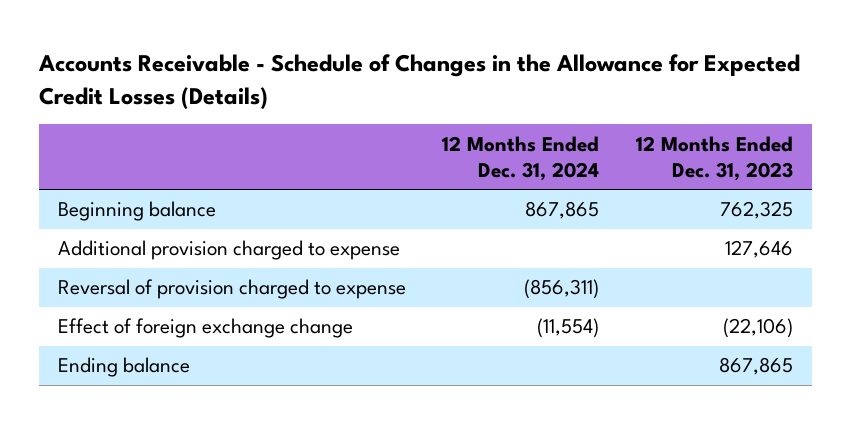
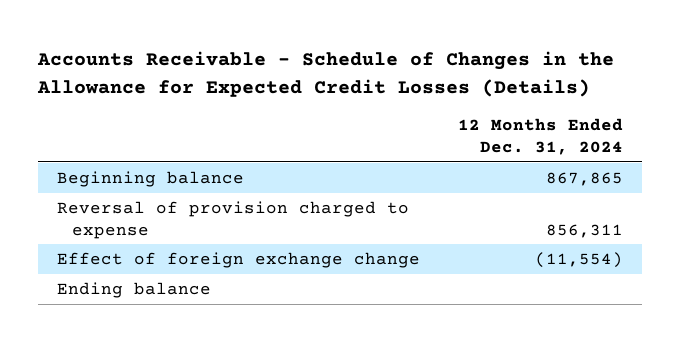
[636,135,794,181] 12 Months Ended Dec. 31, 2023 -> none
[57,240,400,261] Additional provision charged to expense -> none
[524,279,600,300] (856,311) -> [545,223,623,238] 856,311

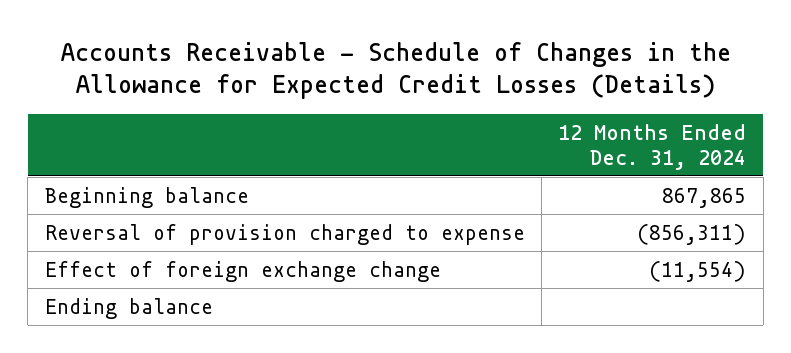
[545,223,623,238] 856,311 -> [637,223,747,245] (856,311)

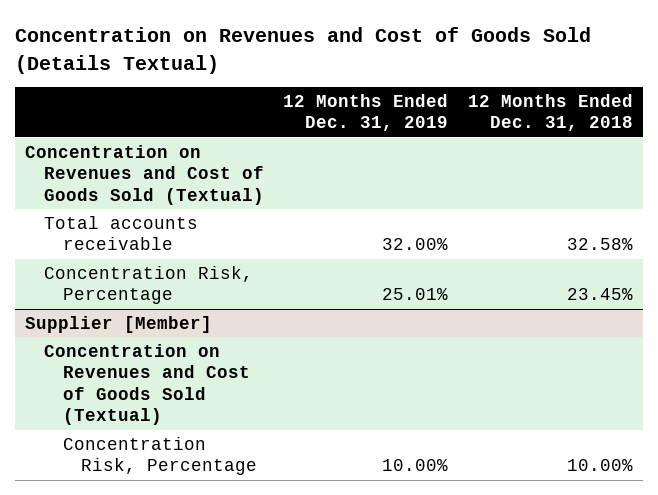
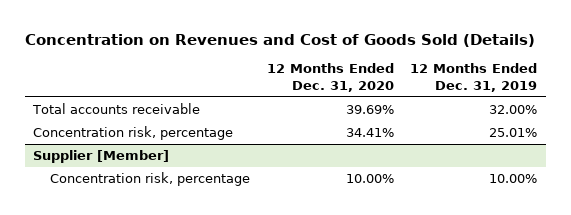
[15,27,592,74] Concentration on Revenues and Cost of Goods Sold (Details Textual) -> [24,33,535,47] Concentration on Revenues and Cost of Goods Sold (Details)
[467,93,633,132] 12 Months Ended Dec. 31, 2018 -> none
none -> [266,63,394,92] 12 Months Ended Dec. 31, 2020
[25,144,264,205] Concentration on Revenues and Cost of Goods Sold (Textual) -> none
[43,265,253,305] Concentration Risk, Percentage -> [33,126,234,141] Concentration risk, percentage
[43,343,250,426] Concentration on Revenues and Cost of Goods Sold (Textual) -> none
[62,436,258,476] Concentration Risk, Percentage -> [50,172,251,187] Concentration risk, percentage

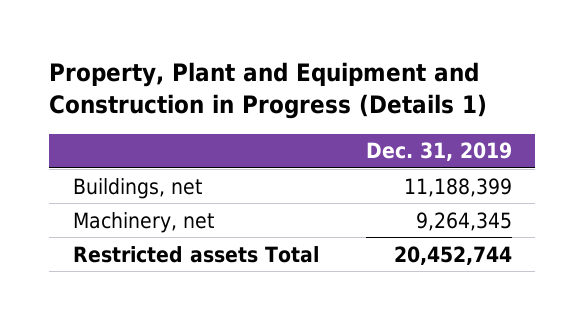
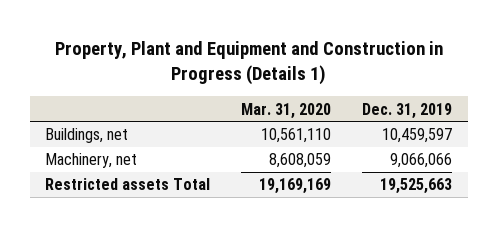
none -> [241,102,332,119] Mar. 31, 2020
[403,177,512,197] 11,188,399 -> [382,128,453,144] 10,459,597
[415,211,512,231] 9,264,345 -> [390,153,453,169] 9,066,066
[393,245,512,265] 20,452,744 -> [380,178,453,195] 19,525,663

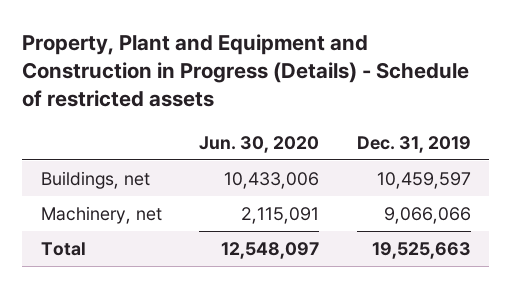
[54,40,443,86] Property, Plant and Equipment and Construction in Progress (Details 1) -> [22,34,470,108] Property, Plant and Equipment and Construction in Progress (Details) - Schedule of restricted assets
[241,102,332,119] Mar. 31, 2020 -> none
none -> [199,135,320,153] Jun. 30, 2020
[45,178,211,191] Restricted assets Total -> [40,242,86,257] Total

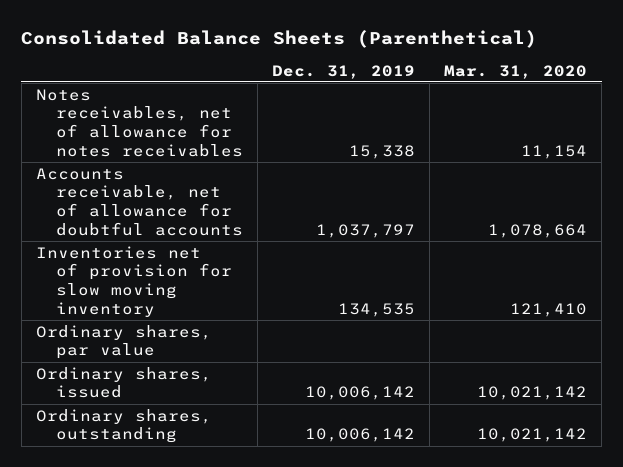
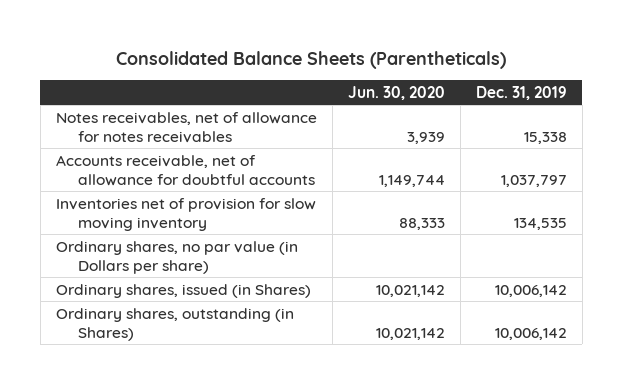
[21,30,538,49] Consolidated Balance Sheets (Parenthetical) -> [116,50,507,69] Consolidated Balance Sheets (Parentheticals)
[444,64,588,79] Mar. 31, 2020 -> none
none -> [347,85,445,100] Jun. 30, 2020
[35,324,212,360] Ordinary shares, par value -> [55,240,298,274] Ordinary shares, no par value (in Dollars per share)
[35,366,212,399] Ordinary shares, issued -> [55,283,311,298] Ordinary shares, issued (in Shares)
[35,408,212,444] Ordinary shares, outstanding -> [55,307,294,341] Ordinary shares, outstanding (in Shares)

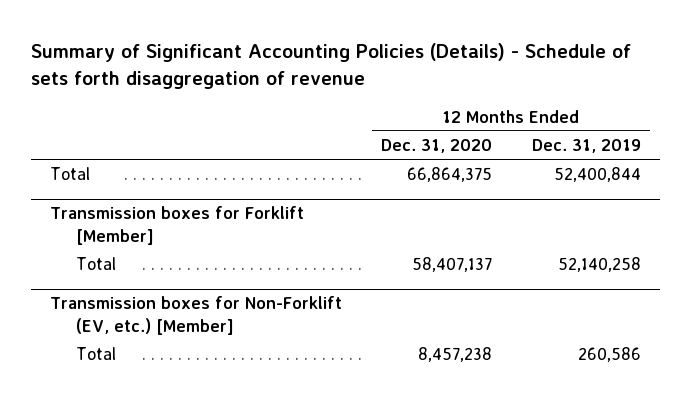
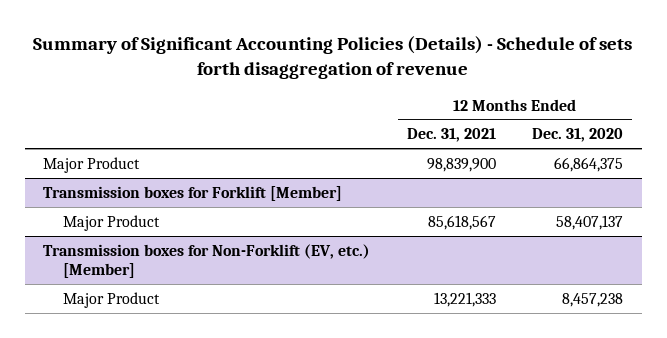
[531,139,641,154] Dec. 31, 2019 -> none
none -> [406,128,496,143] Dec. 31, 2021
[50,167,91,181] Total -> [43,156,141,173] Major Product
[76,257,117,271] Total -> [62,214,160,231] Major Product
[76,347,117,361] Total -> [62,291,160,308] Major Product

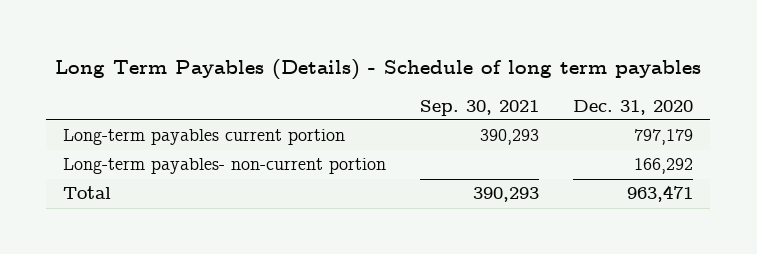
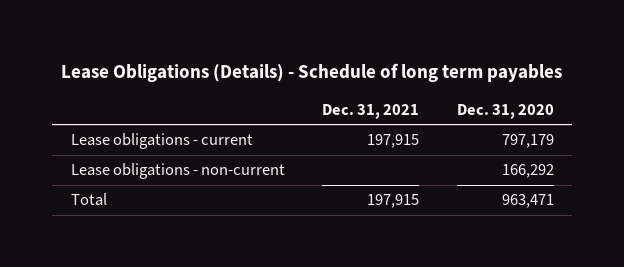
[55,58,702,80] Long Term Payables (Details) - Schedule of long term payables -> [61,62,563,82] Lease Obligations (Details) - Schedule of long term payables
[420,99,540,116] Sep. 30, 2021 -> none
none -> [322,104,420,120] Dec. 31, 2021
[63,129,346,146] Long-term payables current portion -> [70,133,253,150] Lease obligations - current
[63,158,387,175] Long-term payables- non-current portion -> [70,163,285,180] Lease obligations - non-current

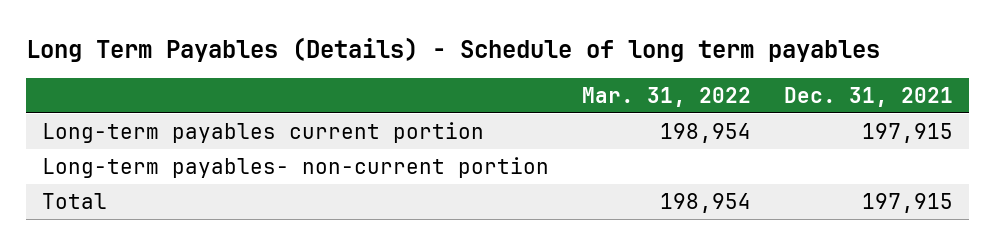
[61,62,563,82] Lease Obligations (Details) - Schedule of long term payables -> [26,36,881,62] Long Term Payables (Details) - Schedule of long term payables
[456,104,554,120] Dec. 31, 2020 -> none
none -> [582,86,752,107] Mar. 31, 2022
[70,133,253,150] Lease obligations - current -> [42,121,485,143] Long-term payables current portion
[70,163,285,180] Lease obligations - non-current -> [42,156,550,178] Long-term payables- non-current portion

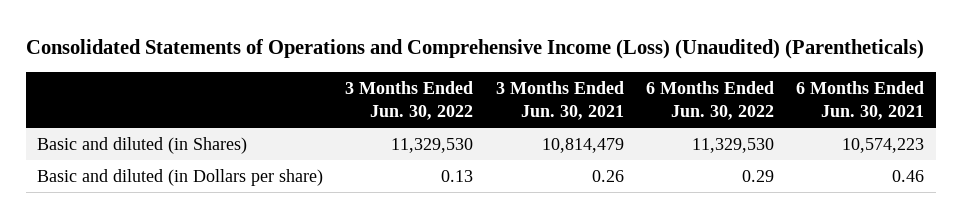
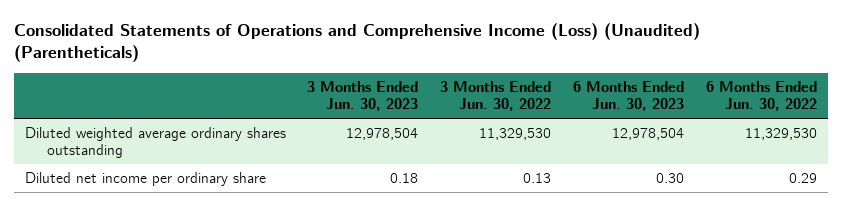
[495,80,624,120] 3 Months Ended Jun. 30, 2021 -> none
[796,80,925,120] 6 Months Ended Jun. 30, 2021 -> none
none -> [307,80,419,112] 3 Months Ended Jun. 30, 2023
none -> [573,80,685,112] 6 Months Ended Jun. 30, 2023
[37,137,248,155] Basic and diluted (in Shares) -> [24,126,286,159] Diluted weighted average ordinary shares outstanding
[37,169,324,187] Basic and diluted (in Dollars per share) -> [24,171,266,186] Diluted net income per ordinary share

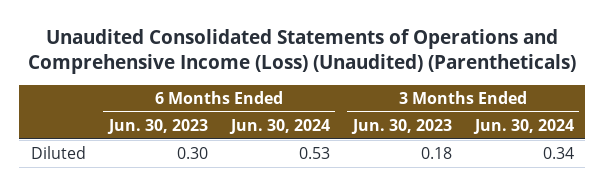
[13,23,700,63] Consolidated Statements of Operations and Comprehensive Income (Loss) (Unaudited) (Parentheticals) -> [28,29,577,75] Unaudited Consolidated Statements of Operations and Comprehensive Income (Loss) (Unaudited) (Parentheticals)
[440,80,552,112] 3 Months Ended Jun. 30, 2022 -> none
[705,80,817,112] 6 Months Ended Jun. 30, 2022 -> none
none -> [228,118,330,134] Jun. 30, 2024
none -> [472,118,574,134] Jun. 30, 2024
[24,126,286,159] Diluted weighted average ordinary shares outstanding -> none
[24,171,266,186] Diluted net income per ordinary share -> [30,146,86,160] Diluted

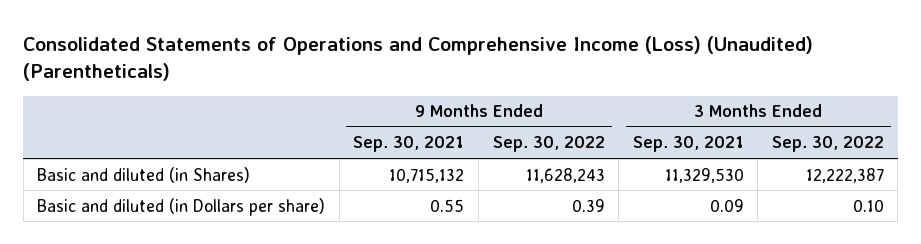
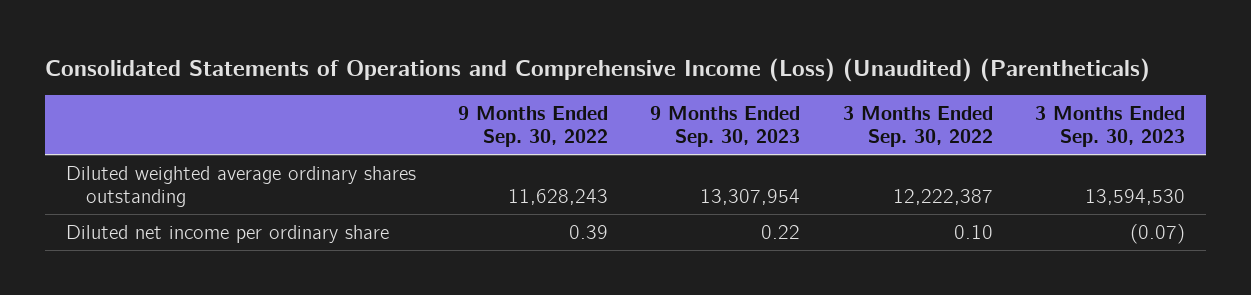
[353,136,465,153] Sep. 30, 2021 -> none
[632,136,744,153] Sep. 30, 2021 -> none
none -> [650,106,801,147] 9 Months Ended Sep. 30, 2023
none -> [1034,106,1185,147] 3 Months Ended Sep. 30, 2023
[37,166,251,183] Basic and diluted (in Shares) -> [66,165,417,207] Diluted weighted average ordinary shares outstanding
[37,197,326,216] Basic and diluted (in Dollars per share) -> [66,224,390,243] Diluted net income per ordinary share

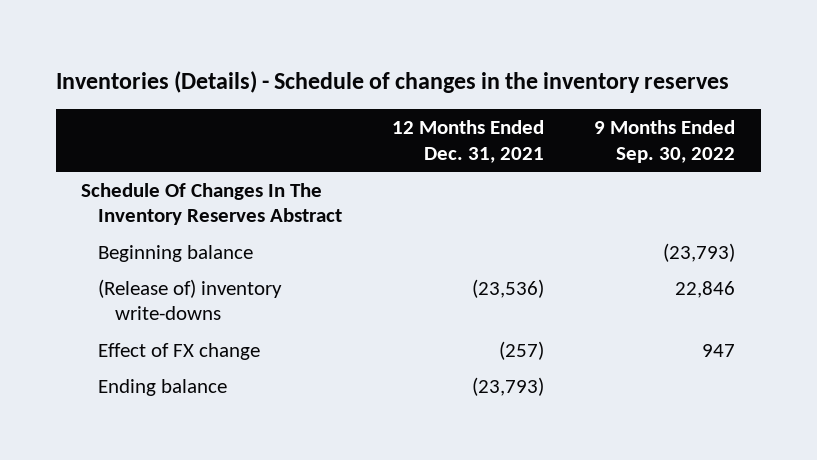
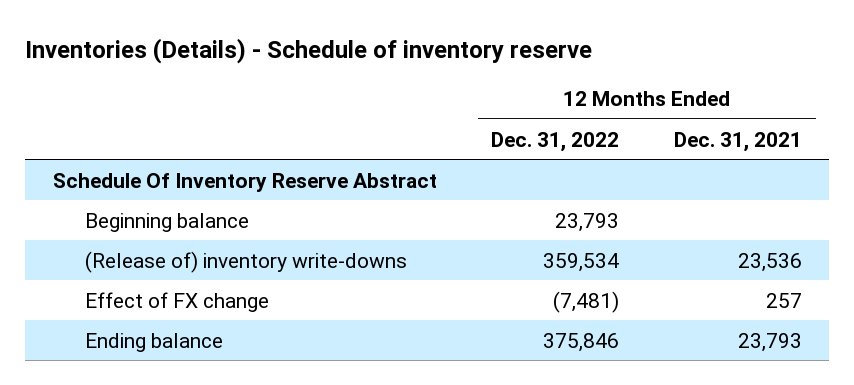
[56,70,730,93] Inventories (Details) - Schedule of changes in the inventory reserves -> [25,37,593,64] Inventories (Details) - Schedule of inventory reserve
[594,120,736,163] 9 Months Ended Sep. 30, 2022 -> none
none -> [491,131,620,152] Dec. 31, 2022
[81,182,342,226] Schedule Of Changes In The Inventory Reserves Abstract -> none
none -> [52,172,437,192] Schedule Of Inventory Reserve Abstract
[472,278,545,298] (23,536) -> [737,252,802,272] 23,536
[499,340,545,360] (257) -> [765,292,802,308] 257
[472,376,545,396] (23,793) -> [737,332,802,352] 23,793

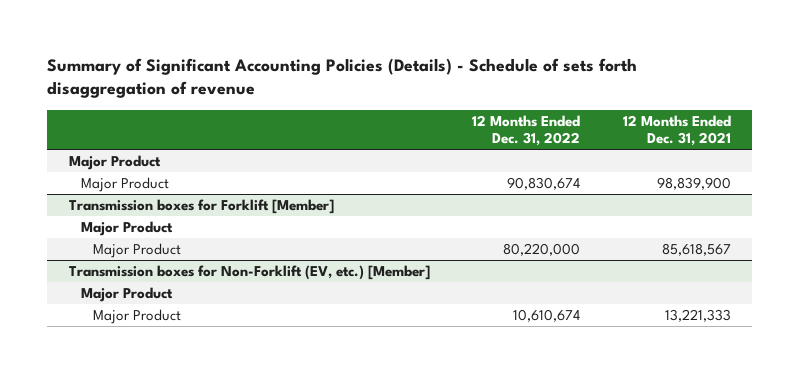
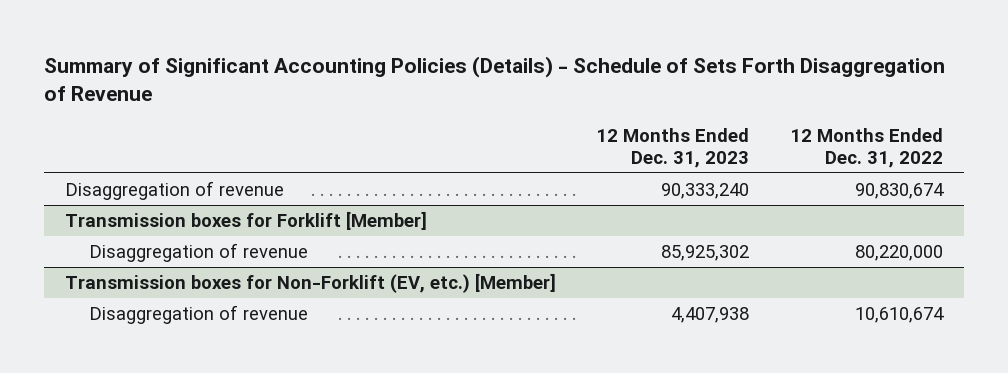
[47,57,638,99] Summary of Significant Accounting Policies (Details) - Schedule of sets forth disaggregation of revenue -> [44,55,946,102] Summary of Significant Accounting Policies (Details) - Schedule of Sets Forth Disaggregation of Revenue
[622,114,731,147] 12 Months Ended Dec. 31, 2021 -> none
none -> [596,127,750,168] 12 Months Ended Dec. 31, 2023
[68,155,161,171] Major Product -> none
[80,177,169,193] Major Product -> [64,181,284,201] Disaggregation of revenue
[80,221,173,237] Major Product -> none
[93,243,182,259] Major Product -> [88,243,308,263] Disaggregation of revenue
[80,287,173,303] Major Product -> none
[93,309,182,325] Major Product -> [88,305,308,325] Disaggregation of revenue

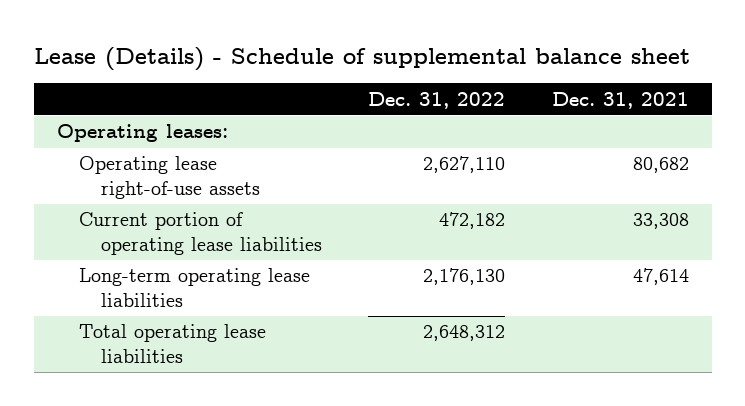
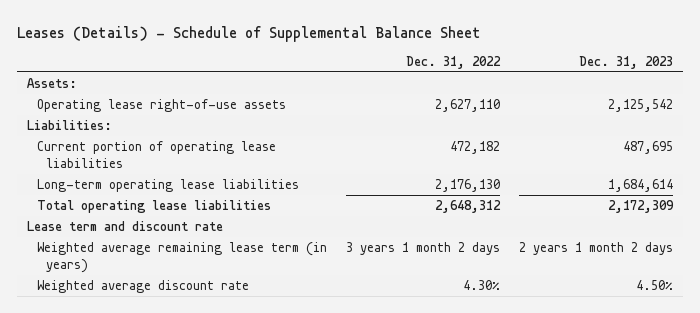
[33,46,690,71] Lease (Details) - Schedule of supplemental balance sheet -> [17,25,482,42] Leases (Details) - Schedule of Supplemental Balance Sheet
[551,91,689,109] Dec. 31, 2021 -> none
none -> [579,55,674,69] Dec. 31, 2023
[56,124,228,143] Operating leases: -> none
none -> [26,78,77,89] Assets:
none -> [26,120,112,131] Liabilities:
none -> [26,221,223,232] Lease term and discount rate
none -> [36,242,327,273] Weighted average remaining lease term (in years)
none -> [36,280,249,294] Weighted average discount rate

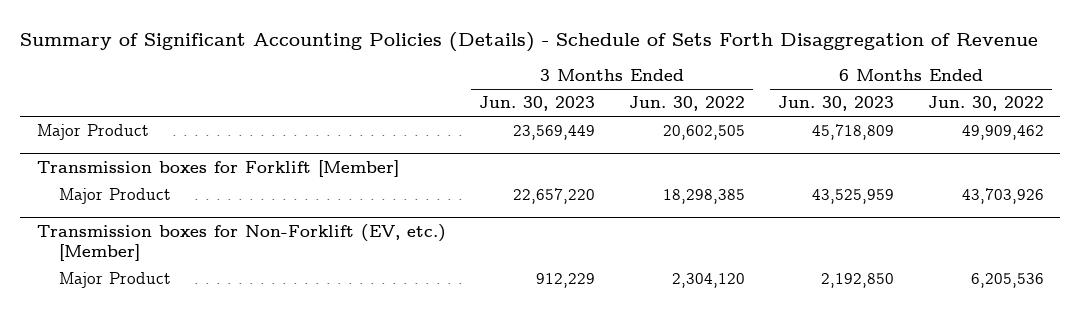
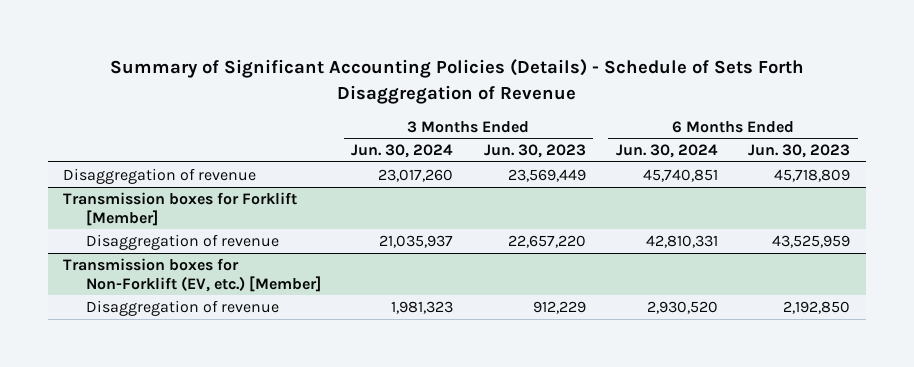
[628,96,745,112] Jun. 30, 2022 -> none
[927,96,1044,112] Jun. 30, 2022 -> none
none -> [351,144,454,159] Jun. 30, 2024
none -> [615,144,718,159] Jun. 30, 2024
[36,124,149,141] Major Product -> [63,167,257,184] Disaggregation of revenue
[58,188,171,205] Major Product -> [85,233,279,250] Disaggregation of revenue
[58,272,171,289] Major Product -> [85,299,279,316] Disaggregation of revenue

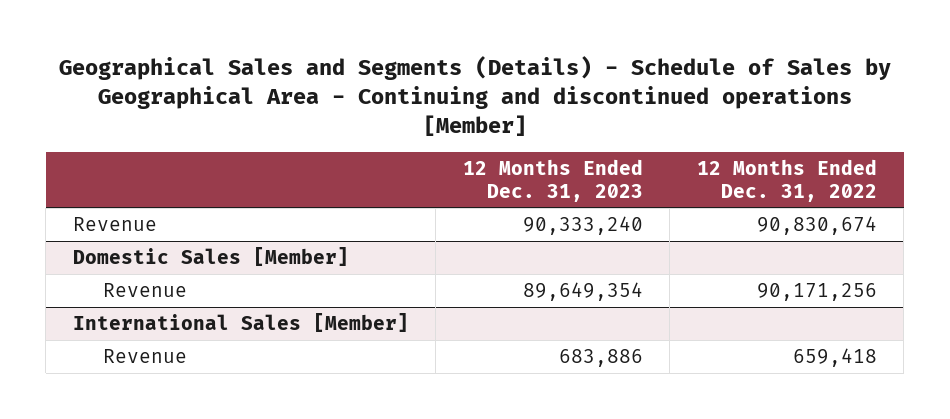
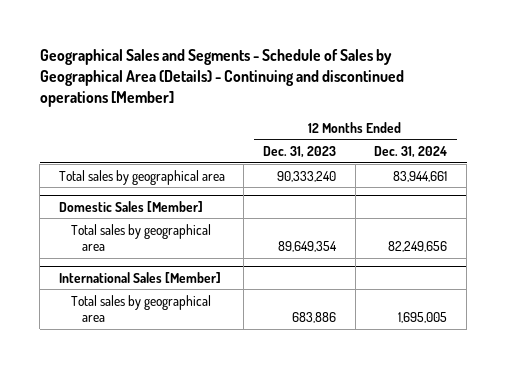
[58,56,891,137] Geographical Sales and Segments (Details) - Schedule of Sales by Geographical Area - Continuing and discontinued operations [Member] -> [39,48,404,107] Geographical Sales and Segments - Schedule of Sales by Geographical Area (Details) - Continuing and discontinued operations [Member]
[696,159,877,202] 12 Months Ended Dec. 31, 2022 -> none
none -> [374,146,448,159] Dec. 31, 2024
[72,217,157,232] Revenue -> [58,169,225,185] Total sales by geographical area
[102,283,187,298] Revenue -> [70,223,211,251] Total sales by geographical area
[102,349,187,364] Revenue -> [70,294,211,322] Total sales by geographical area

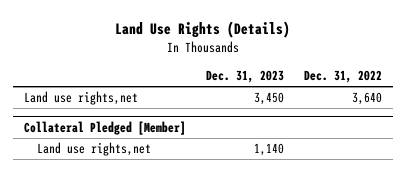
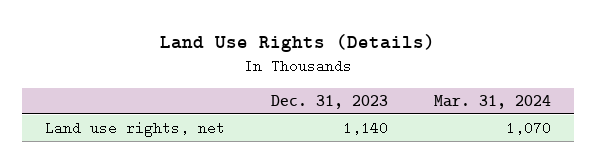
[304,70,383,84] Dec. 31, 2022 -> none
none -> [433,94,551,109] Mar. 31, 2024
[23,120,186,135] Collateral Pledged [Member] -> none
[37,142,152,157] Land use rights,net -> none
[23,91,138,106] Land use rights,net -> [44,121,225,138] Land use rights, net
[254,92,285,106] 3,450 -> [342,121,388,136] 1,140

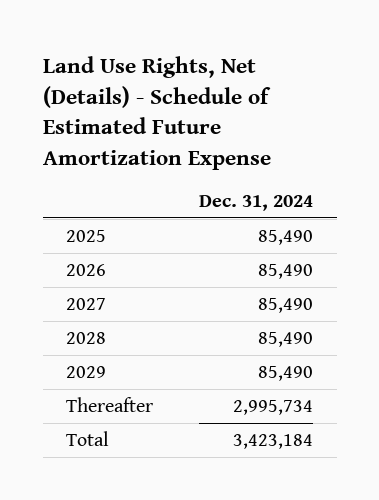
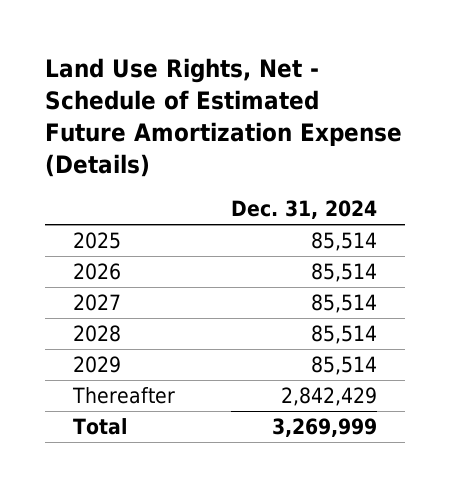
[42,56,271,170] Land Use Rights, Net (Details) - Schedule of Estimated Future Amortization Expense -> [45,58,403,177] Land Use Rights, Net - Schedule of Estimated Future Amortization Expense (Details)
[258,229,314,245] 85,490 -> [310,232,377,252] 85,514
[258,263,314,279] 85,490 -> [310,263,377,283] 85,514
[258,297,314,313] 85,490 -> [310,294,377,314] 85,514
[258,331,314,347] 85,490 -> [310,325,377,345] 85,514
[258,365,314,381] 85,490 -> [310,356,377,376] 85,514
[233,399,314,415] 2,995,734 -> [280,387,377,407] 2,842,429
[233,433,314,449] 3,423,184 -> [271,418,377,438] 3,269,999

